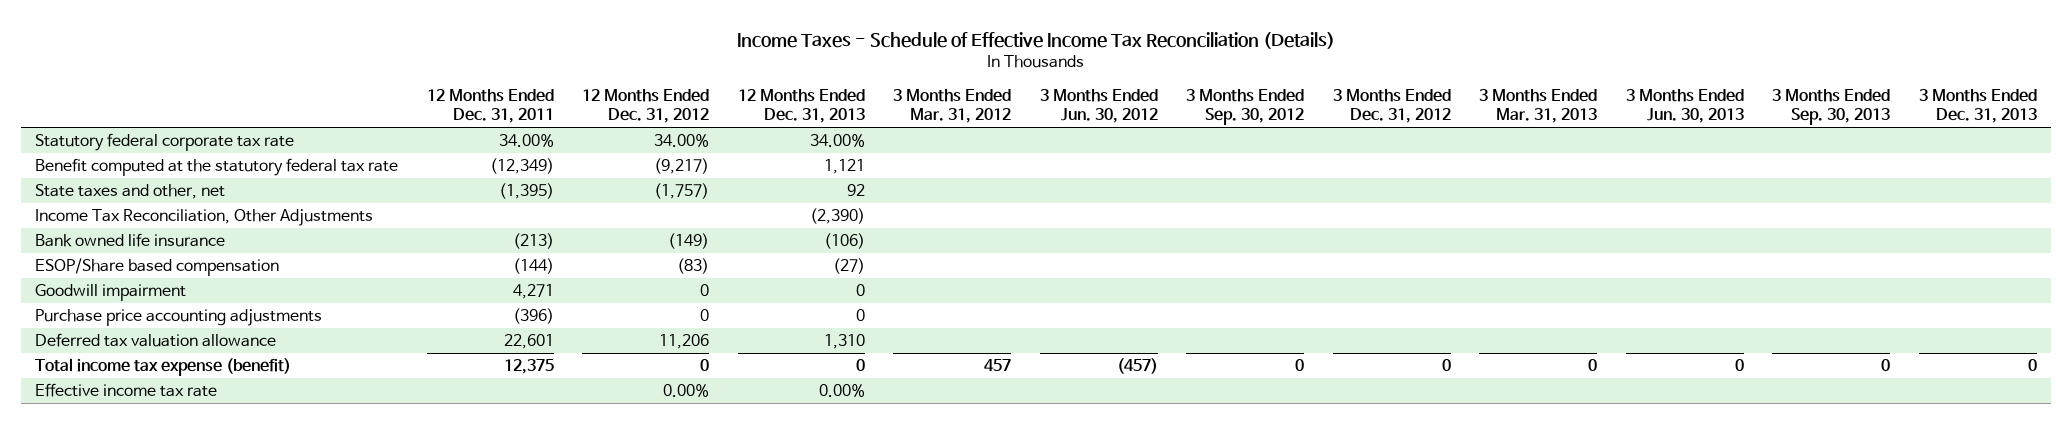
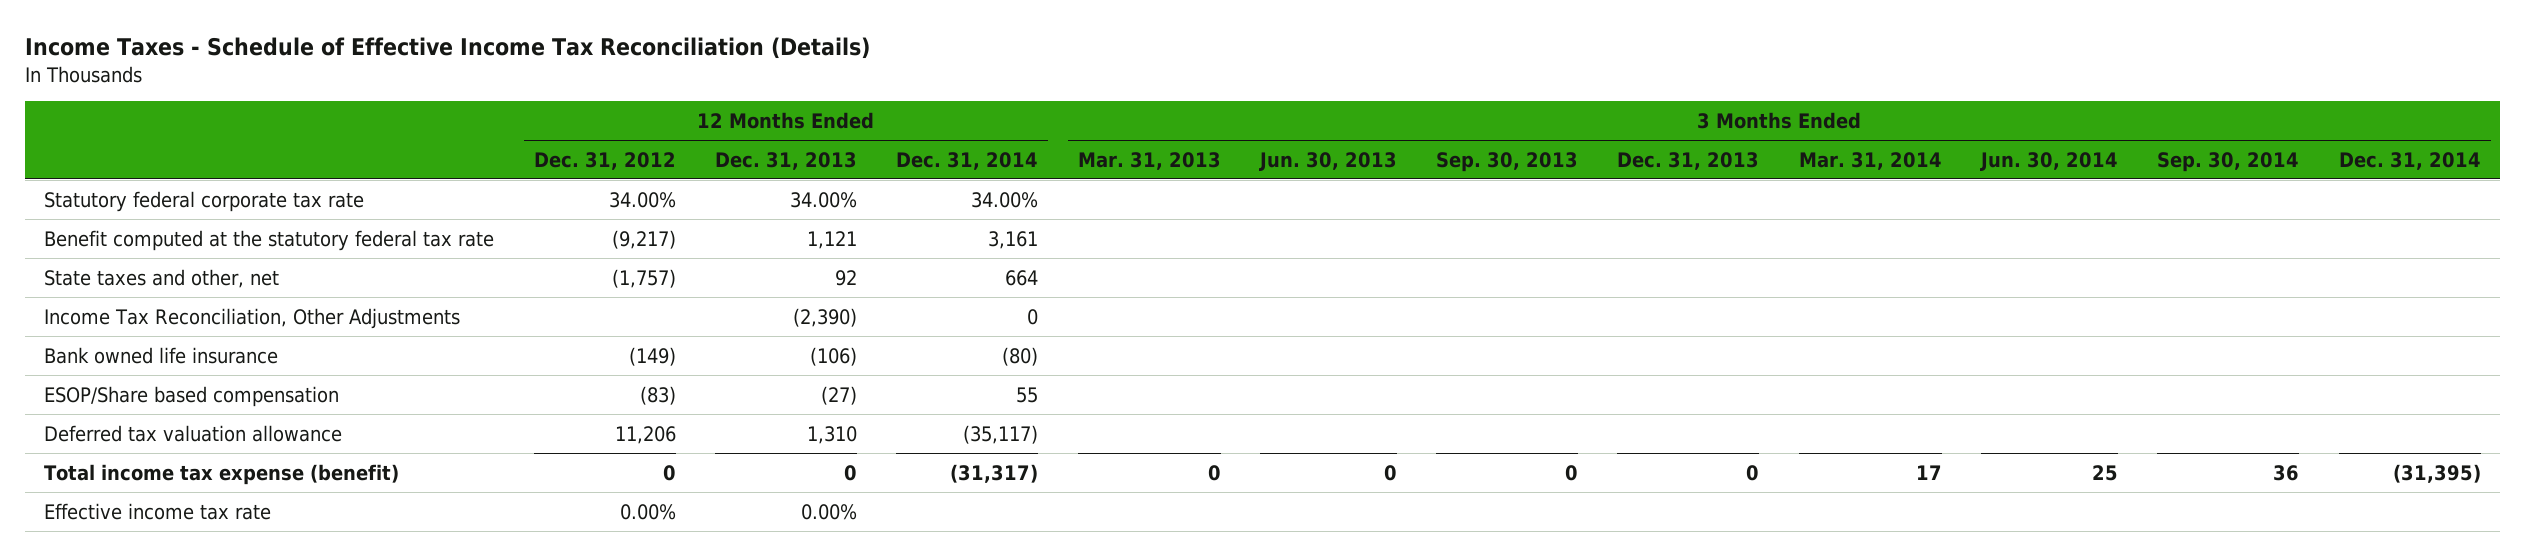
[426,88,554,124] 12 Months Ended Dec. 31, 2011 -> none
[893,88,1012,124] 3 Months Ended Mar. 31, 2012 -> none
[1039,88,1158,124] 3 Months Ended Jun. 30, 2012 -> none
[1186,88,1305,126] 3 Months Ended Sep. 30, 2012 -> none
[1332,88,1451,124] 3 Months Ended Dec. 31, 2012 -> none
none -> [896,151,1039,170] Dec. 31, 2014
none -> [1798,151,1942,170] Mar. 31, 2014
none -> [1980,151,2119,171] Jun. 30, 2014
none -> [2157,151,2300,172] Sep. 30, 2014
none -> [2338,151,2481,170] Dec. 31, 2014
[35,284,187,302] Goodwill impairment -> none
[35,309,323,327] Purchase price accounting adjustments -> none

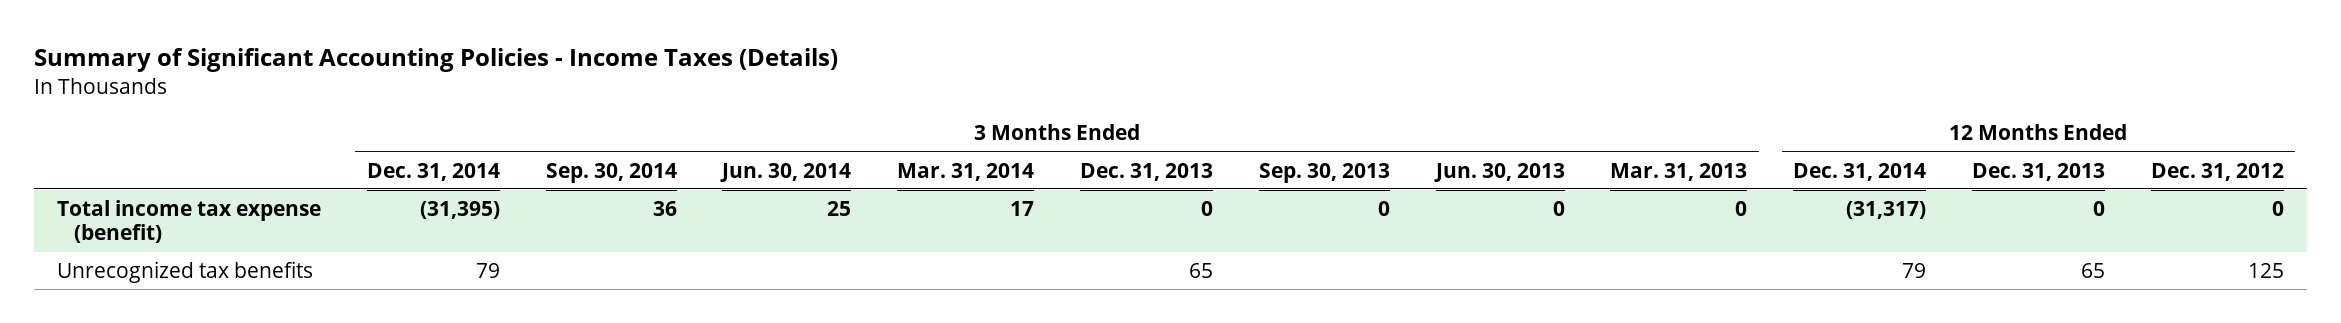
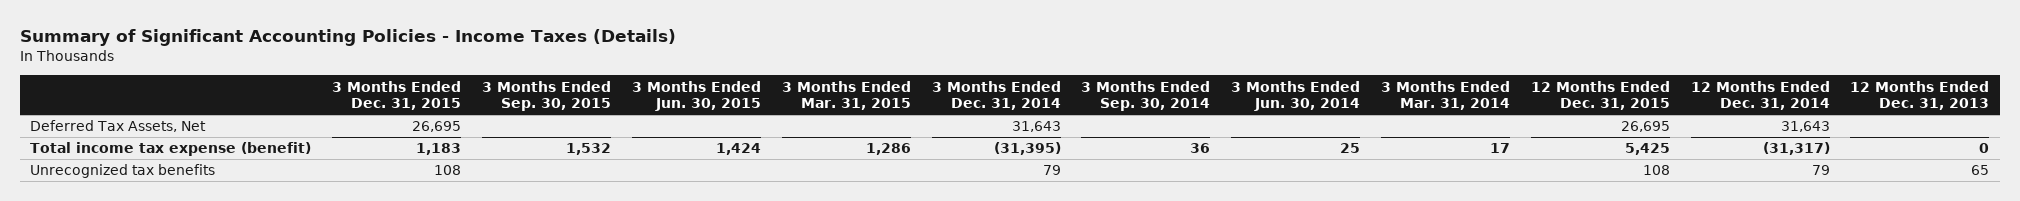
[1079,162,1213,181] Dec. 31, 2013 -> none
[1258,162,1390,183] Sep. 30, 2013 -> none
[1433,162,1565,182] Jun. 30, 2013 -> none
[1610,162,1748,181] Mar. 31, 2013 -> none
[2150,162,2284,181] Dec. 31, 2012 -> none
none -> [332,80,462,111] 3 Months Ended Dec. 31, 2015
none -> [482,80,612,112] 3 Months Ended Sep. 30, 2015
none -> [631,80,761,112] 3 Months Ended Jun. 30, 2015
none -> [781,80,911,111] 3 Months Ended Mar. 31, 2015
none -> [1530,80,1670,111] 12 Months Ended Dec. 31, 2015
none -> [30,120,207,133] Deferred Tax Assets, Net

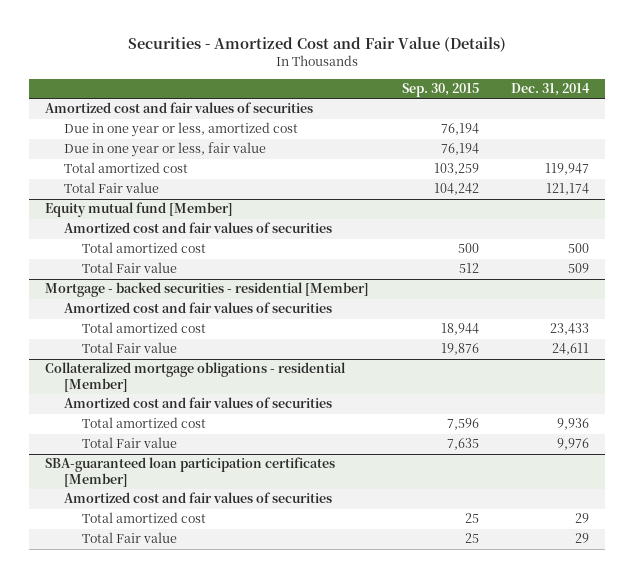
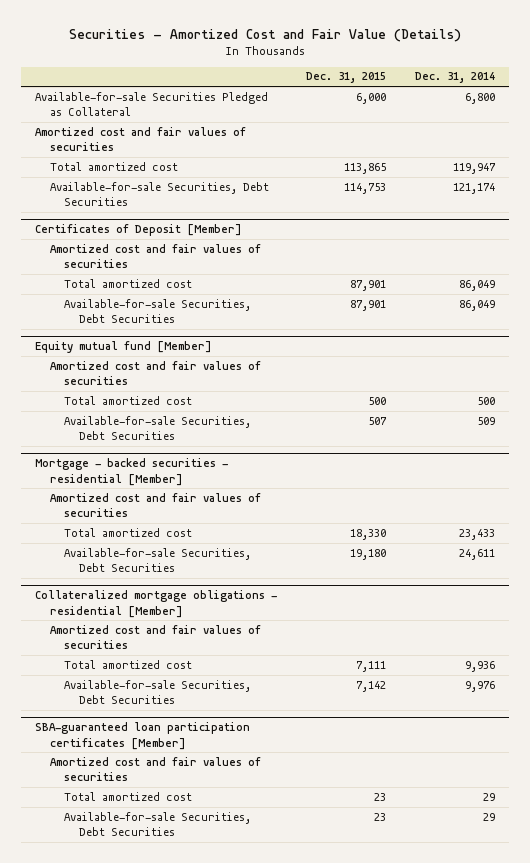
[401,83,479,98] Sep. 30, 2015 -> none
none -> [306,72,387,84] Dec. 31, 2015
none -> [35,91,269,116] Available-for-sale Securities Pledged as Collateral
[63,122,298,138] Due in one year or less, amortized cost -> none
[63,142,266,158] Due in one year or less, fair value -> none
[63,182,159,194] Total Fair value -> [49,181,269,206] Available-for-sale Securities, Debt Securities
none -> [35,224,243,237] Certificates of Deposit [Member]
none -> [49,243,261,268] Amortized cost and fair values of securities
none -> [64,278,193,288] Total amortized cost
none -> [64,298,252,323] Available-for-sale Securities, Debt Securities
[81,262,177,274] Total Fair value -> [64,415,252,440] Available-for-sale Securities, Debt Securities
[81,342,177,354] Total Fair value -> [64,547,252,572] Available-for-sale Securities, Debt Securities
[81,437,177,449] Total Fair value -> [64,679,252,704] Available-for-sale Securities, Debt Securities
[81,532,177,544] Total Fair value -> [64,811,252,836] Available-for-sale Securities, Debt Securities

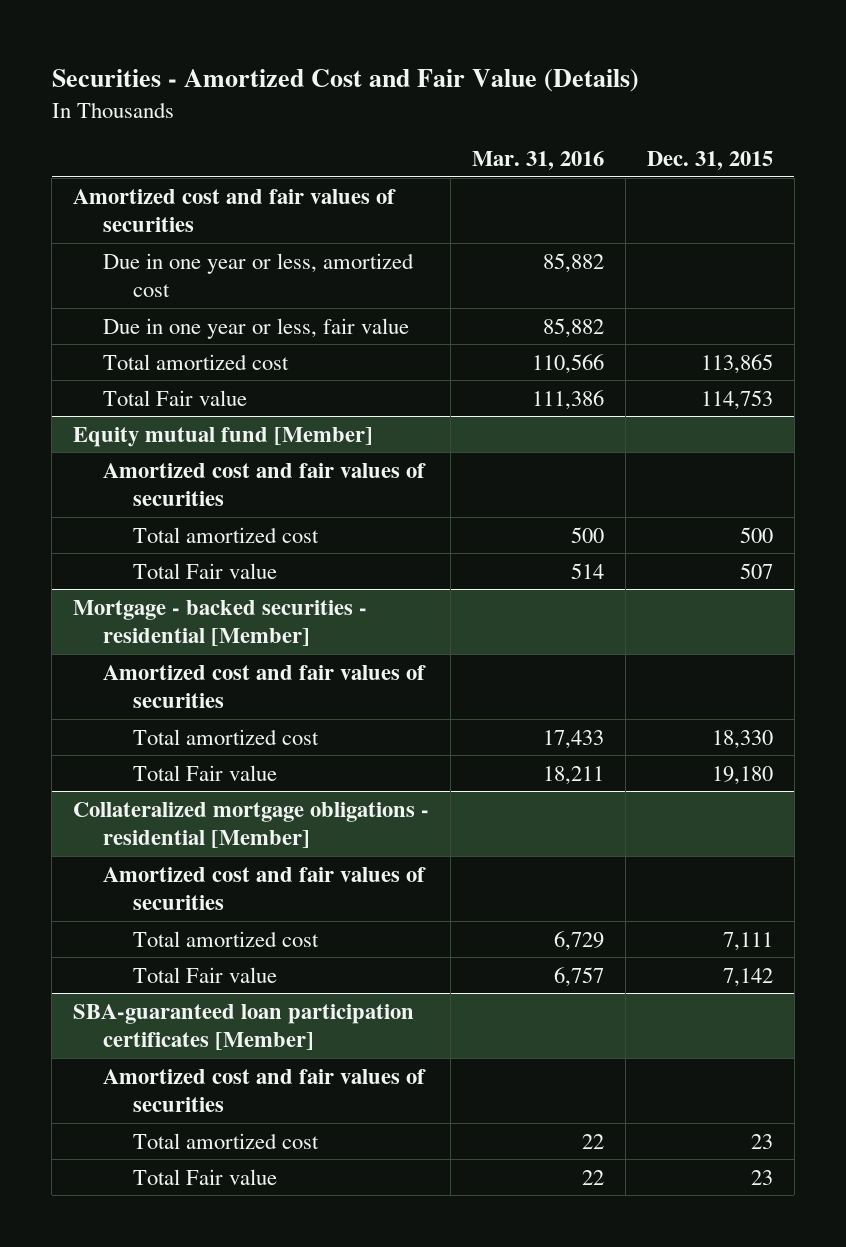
[414,72,495,84] Dec. 31, 2014 -> none
none -> [472,150,605,170] Mar. 31, 2016
[35,91,269,116] Available-for-sale Securities Pledged as Collateral -> none
none -> [103,252,415,298] Due in one year or less, amortized cost
none -> [103,317,410,339] Due in one year or less, fair value
[35,224,243,237] Certificates of Deposit [Member] -> none
[49,243,261,268] Amortized cost and fair values of securities -> none
[64,278,193,288] Total amortized cost -> none
[64,298,252,323] Available-for-sale Securities, Debt Securities -> none
[49,181,269,206] Available-for-sale Securities, Debt Securities -> [103,389,248,406] Total Fair value
[64,415,252,440] Available-for-sale Securities, Debt Securities -> [133,562,278,579] Total Fair value
[64,547,252,572] Available-for-sale Securities, Debt Securities -> [133,764,278,781] Total Fair value
[64,679,252,704] Available-for-sale Securities, Debt Securities -> [133,966,278,983] Total Fair value
[64,811,252,836] Available-for-sale Securities, Debt Securities -> [133,1168,278,1185] Total Fair value

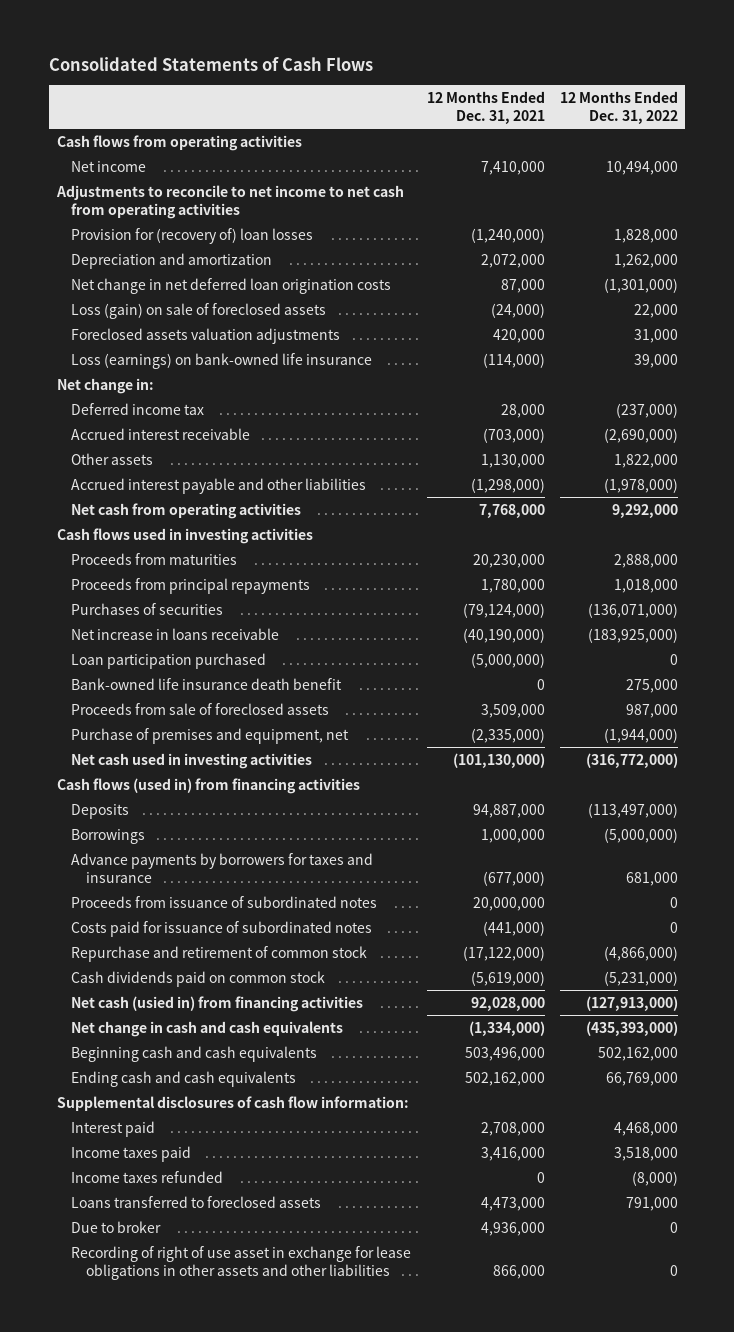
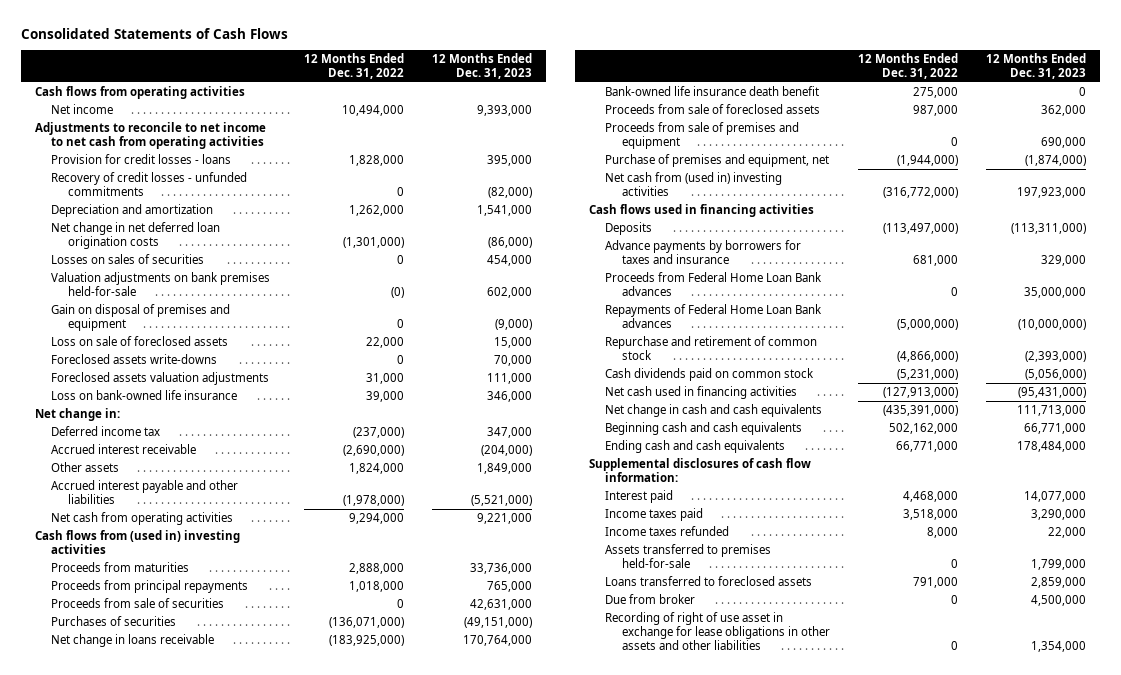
[426,91,545,124] 12 Months Ended Dec. 31, 2021 -> none
none -> [431,53,532,79] 12 Months Ended Dec. 31, 2023
[71,227,314,244] Provision for (recovery of) loan losses -> [51,153,232,164] Provision for credit losses - loans
none -> [51,171,248,196] Recovery of credit losses - unfunded commitments
none -> [51,253,205,264] Losses on sales of securities
none -> [51,271,271,296] Valuation adjustments on bank premises held-for-sale
none -> [51,303,231,331] Gain on disposal of premises and equipment
[71,302,327,319] Loss (gain) on sale of foreclosed assets -> [51,335,229,346] Loss on sale of foreclosed assets
none -> [51,353,218,364] Foreclosed assets write-downs
[71,352,373,369] Loss (earnings) on bank-owned life insurance -> [51,389,238,400] Loss on bank-owned life insurance
[613,453,678,468] 1,822,000 -> [348,462,404,474] 1,824,000
[611,503,678,518] 9,292,000 -> [348,512,404,524] 9,294,000
[56,527,313,544] Cash flows used in investing activities -> [34,529,240,554] Cash flows from (used in) investing activities
none -> [51,597,225,608] Proceeds from sale of securities
[71,652,267,669] Loan participation purchased -> none
[71,627,280,640] Net increase in loans receivable -> [51,633,215,647] Net change in loans receivable
none -> [605,121,800,149] Proceeds from sale of premises and equipment
[71,752,313,769] Net cash used in investing activities -> [605,171,783,196] Net cash from (used in) investing activities
[56,777,360,794] Cash flows (used in) from financing activities -> [588,203,814,217] Cash flows used in financing activities
[71,828,146,844] Borrowings -> none
[71,895,378,908] Proceeds from issuance of subordinated notes -> none
[71,920,373,937] Costs paid for issuance of subordinated notes -> none
none -> [605,271,823,296] Proceeds from Federal Home Loan Bank advances
none -> [605,303,823,328] Repayments of Federal Home Loan Bank advances
[71,995,364,1012] Net cash (usied in) from financing activities -> [605,385,798,399] Net cash used in financing activities
[585,1020,678,1036] (435,393,000) -> [883,404,959,416] (435,391,000)
[605,1071,678,1086] 66,769,000 -> [896,440,959,452] 66,771,000
[631,1170,678,1186] (8,000) -> [927,526,959,538] 8,000
none -> [605,543,772,568] Assets transferred to premises held-for-sale
[71,1220,162,1233] Due to broker -> [605,593,696,604] Due from broker

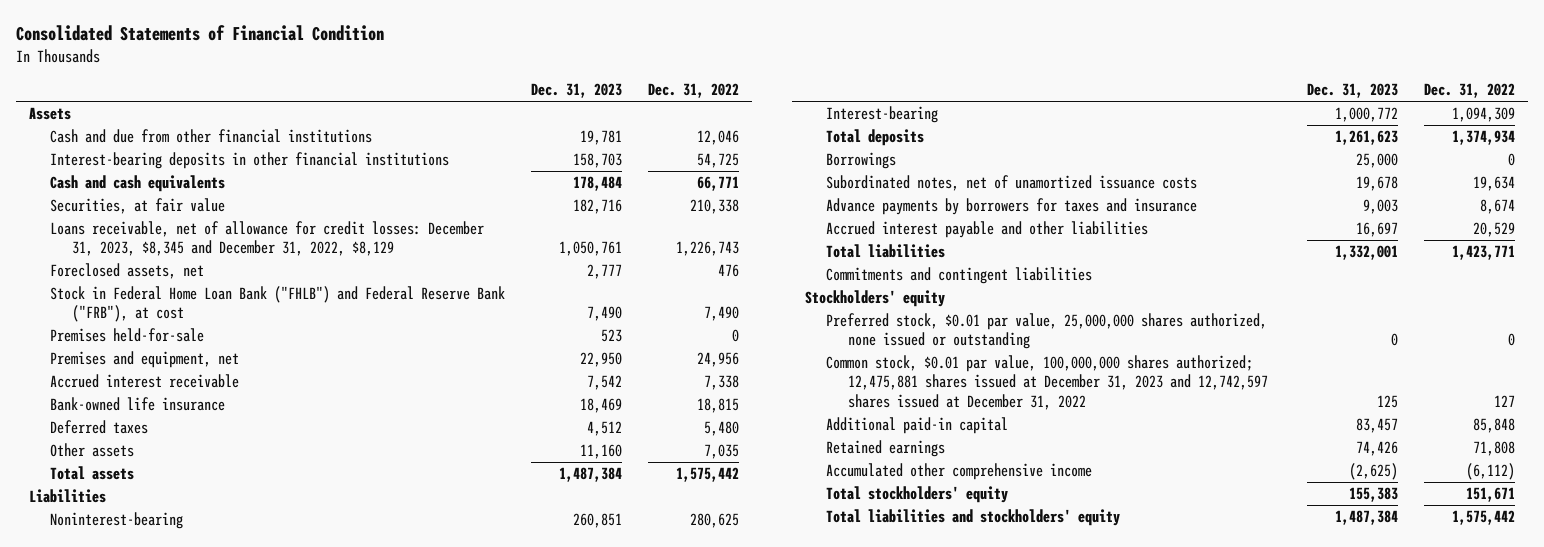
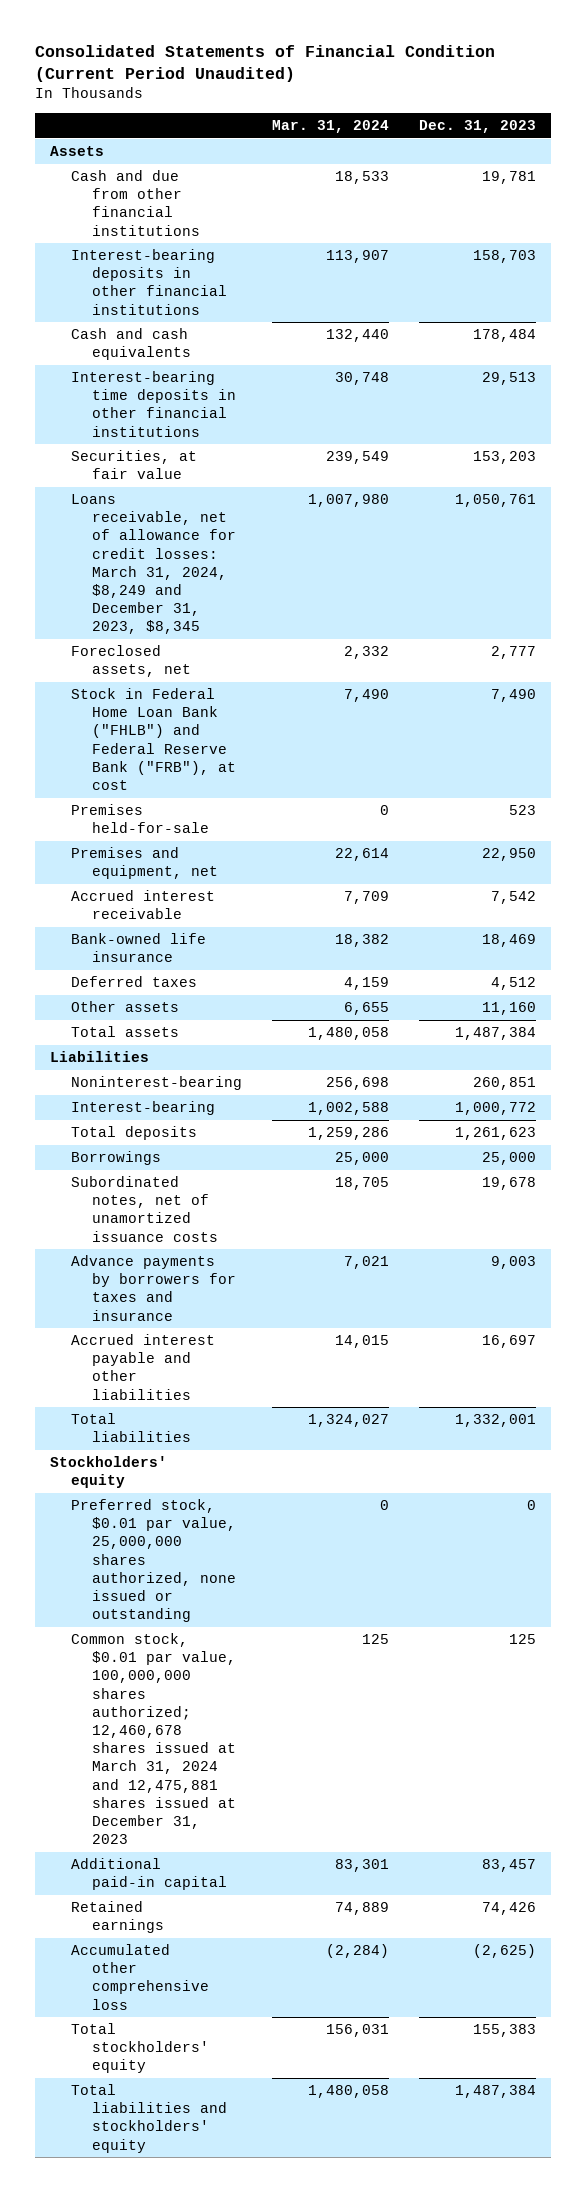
[15,25,384,42] Consolidated Statements of Financial Condition -> [34,44,495,83] Consolidated Statements of Financial Condition (Current Period Unaudited)
[648,83,740,99] Dec. 31, 2022 -> none
none -> [272,119,390,133] Mar. 31, 2024
none -> [70,371,236,437] Interest-bearing time deposits in other financial institutions
[573,199,623,215] 182,716 -> [473,451,537,465] 153,203
[50,221,485,257] Loans receivable, net of allowance for credit losses: December 31, 2023, $8,345 and December 31, 2022, $8,129 -> [70,494,236,635] Loans receivable, net of allowance for credit losses: March 31, 2024, $8,249 and December 31, 2023, $8,345
[826,267,1093,285] Commitments and contingent liabilities -> none
[826,355,1268,410] Common stock, $0.01 par value, 100,000,000 shares authorized; 12,475,881 shares issued at December 31, 2023 and 12,742,597 shares issued at December 31, 2022 -> [70,1633,236,1845] Common stock, $0.01 par value, 100,000,000 shares authorized; 12,460,678 shares issued at March 31, 2024 and 12,475,881 shares issued at December 31, 2023
[826,463,1093,481] Accumulated other comprehensive income -> [70,1944,209,2010] Accumulated other comprehensive loss

